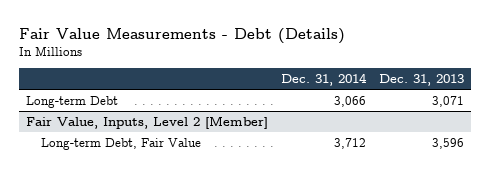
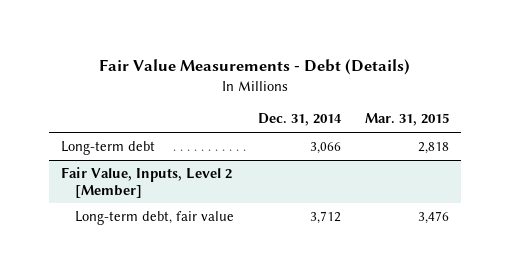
[379,74,465,87] Dec. 31, 2013 -> none
none -> [364,113,449,127] Mar. 31, 2015
[25,95,118,108] Long-term Debt -> [60,141,155,156] Long-term debt
[40,137,201,150] Long-term Debt, Fair Value -> [75,211,235,226] Long-term debt, fair value

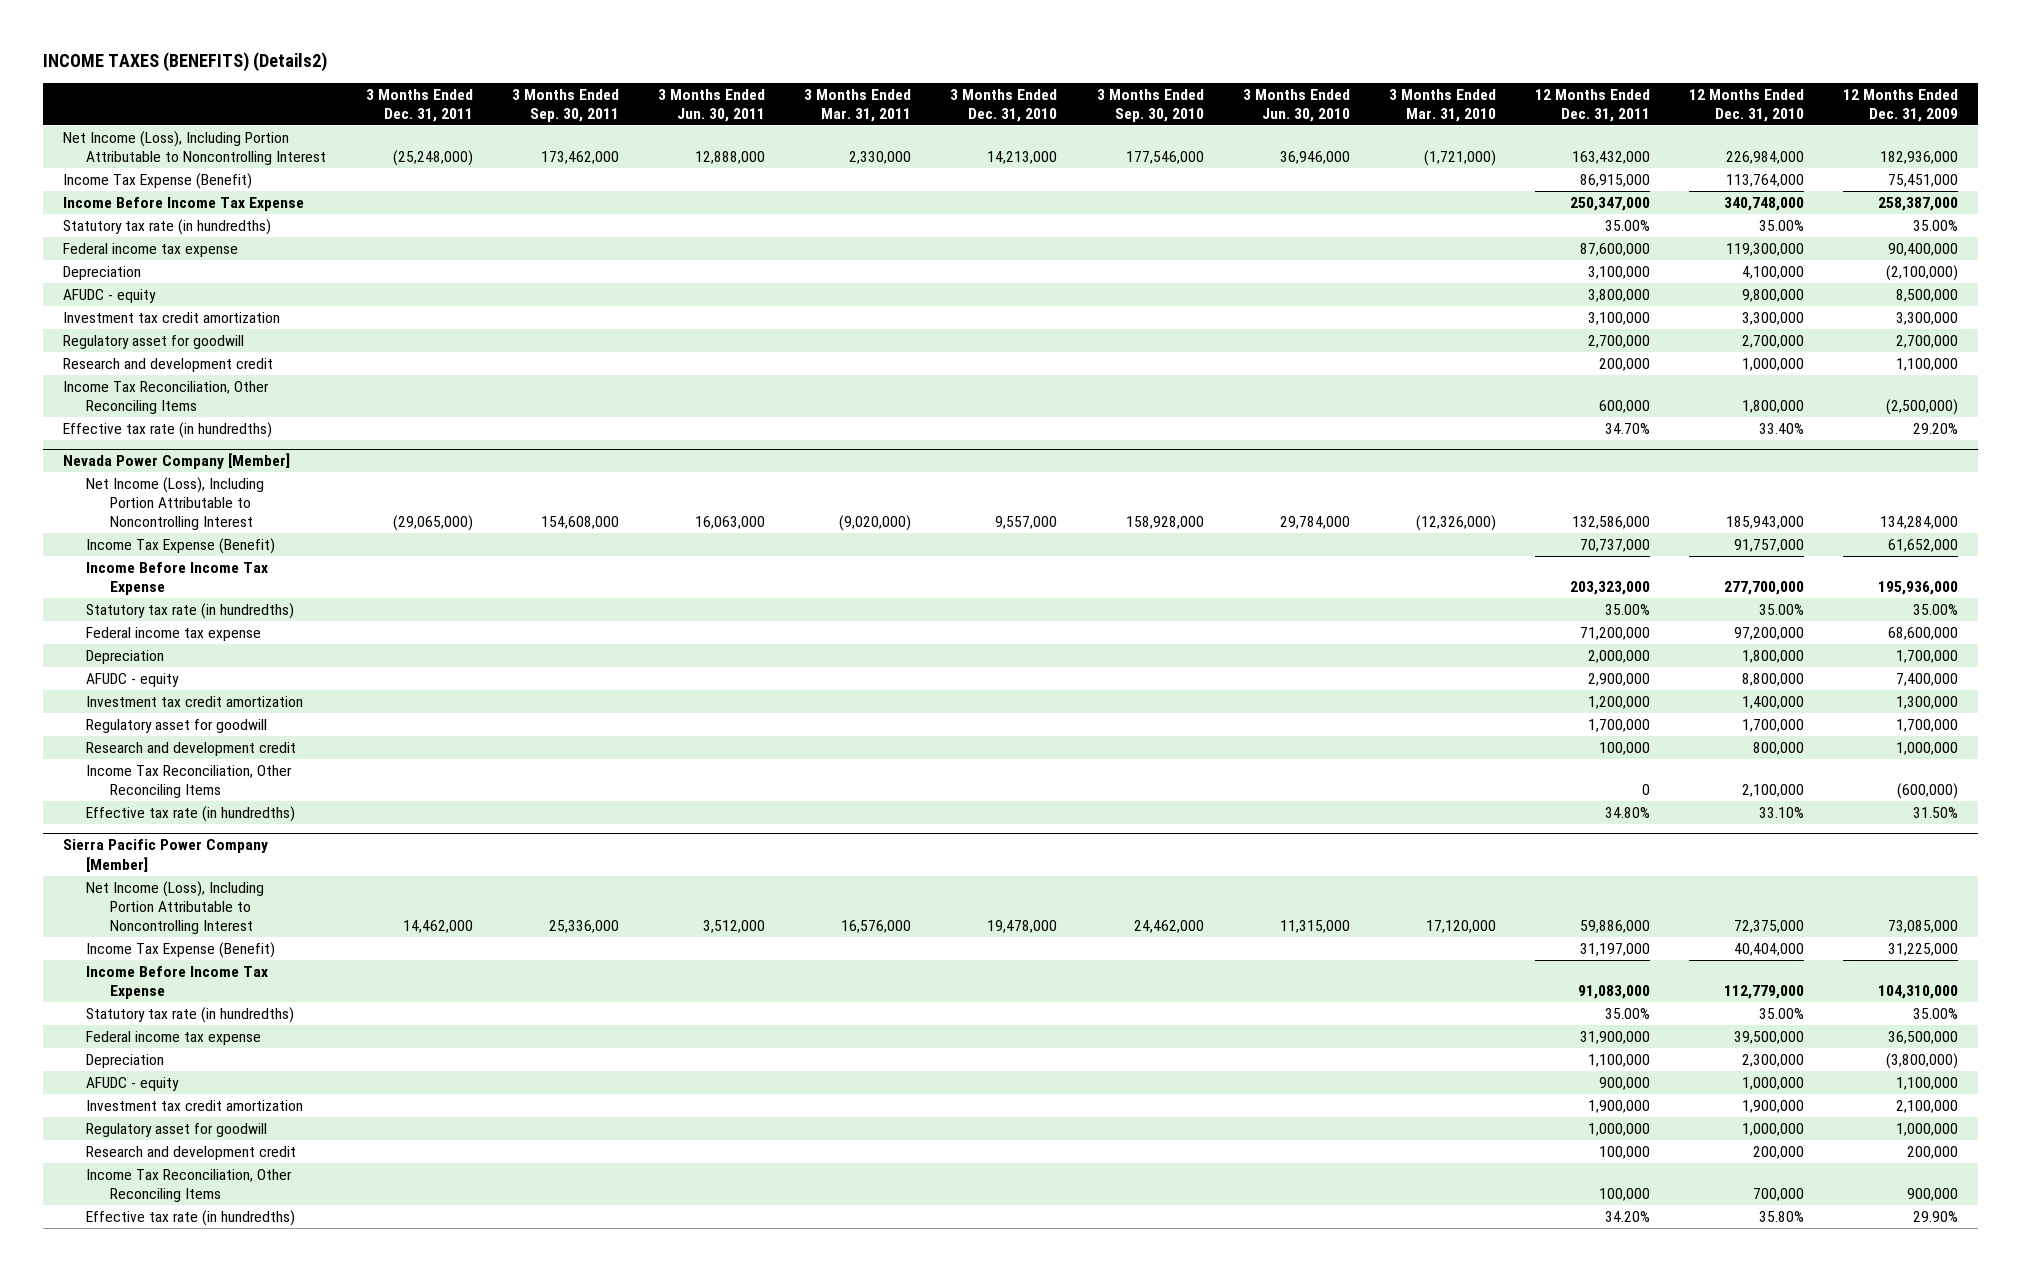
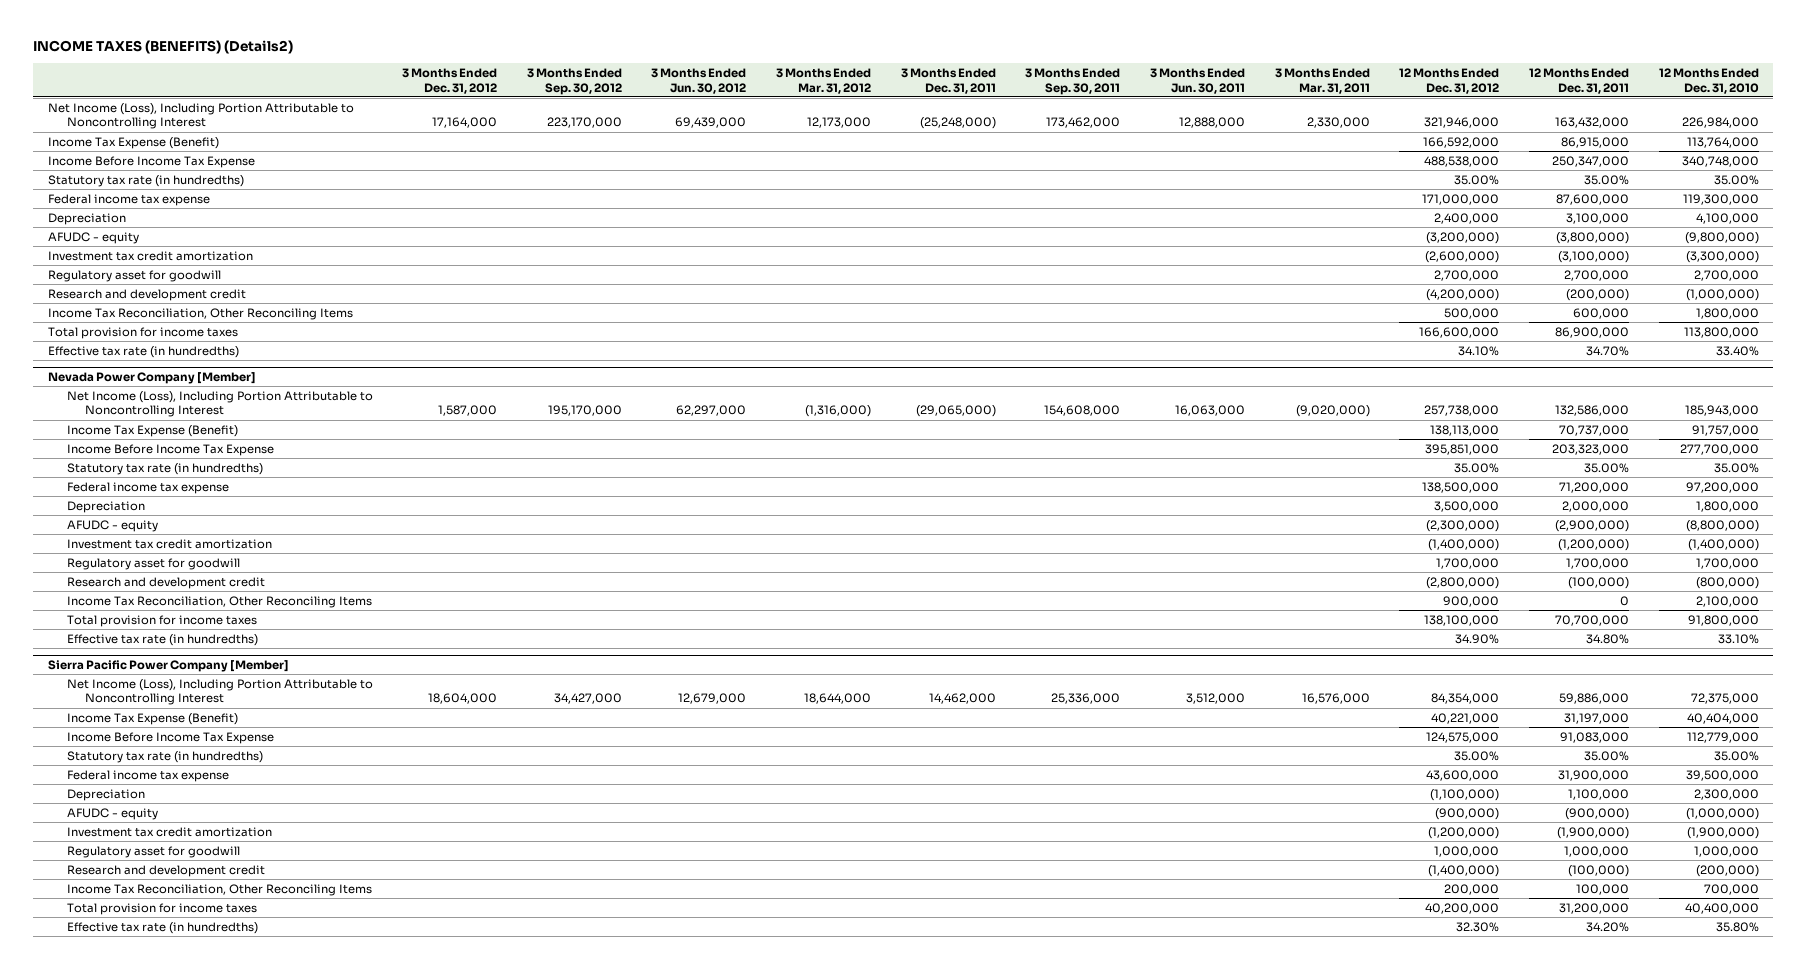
[950,88,1058,122] 3 Months Ended Dec. 31, 2010 -> none
[1096,88,1204,122] 3 Months Ended Sep. 30, 2010 -> none
[1242,88,1350,122] 3 Months Ended Jun. 30, 2010 -> none
[1388,88,1496,122] 3 Months Ended Mar. 31, 2010 -> none
[1843,88,1959,122] 12 Months Ended Dec. 31, 2009 -> none
none -> [402,67,498,94] 3 Months Ended Dec. 31, 2012
none -> [526,67,622,95] 3 Months Ended Sep. 30, 2012
none -> [651,67,747,94] 3 Months Ended Jun. 30, 2012
none -> [776,67,872,94] 3 Months Ended Mar. 31, 2012
none -> [1399,67,1500,94] 12 Months Ended Dec. 31, 2012
[1588,288,1651,302] 3,800,000 -> [1555,231,1629,244] (3,800,000)
[1742,288,1805,302] 9,800,000 -> [1684,231,1759,244] (9,800,000)
[1588,311,1651,325] 3,100,000 -> [1557,250,1629,263] (3,100,000)
[1742,311,1805,325] 3,300,000 -> [1685,250,1759,263] (3,300,000)
[1599,357,1651,371] 200,000 -> [1565,288,1629,301] (200,000)
[1742,357,1805,371] 1,000,000 -> [1685,288,1759,301] (1,000,000)
none -> [47,326,238,339] Total provision for income taxes
[1588,672,1651,686] 2,900,000 -> [1554,519,1629,532] (2,900,000)
[1742,672,1805,686] 8,800,000 -> [1685,519,1759,532] (8,800,000)
[1588,695,1651,709] 1,200,000 -> [1557,538,1629,551] (1,200,000)
[1742,695,1805,709] 1,400,000 -> [1687,538,1759,551] (1,400,000)
[1599,741,1651,755] 100,000 -> [1567,576,1629,589] (100,000)
[1753,741,1805,755] 800,000 -> [1695,576,1759,589] (800,000)
none -> [66,614,257,627] Total provision for income taxes
[1599,1076,1651,1090] 900,000 -> [1564,807,1629,820] (900,000)
[1742,1076,1805,1090] 1,000,000 -> [1685,807,1759,820] (1,000,000)
[1588,1099,1651,1113] 1,900,000 -> [1556,826,1629,839] (1,900,000)
[1742,1099,1805,1113] 1,900,000 -> [1686,826,1759,839] (1,900,000)
[1599,1145,1651,1159] 100,000 -> [1567,864,1629,877] (100,000)
[1753,1145,1805,1159] 200,000 -> [1695,864,1759,877] (200,000)
none -> [66,902,257,915] Total provision for income taxes

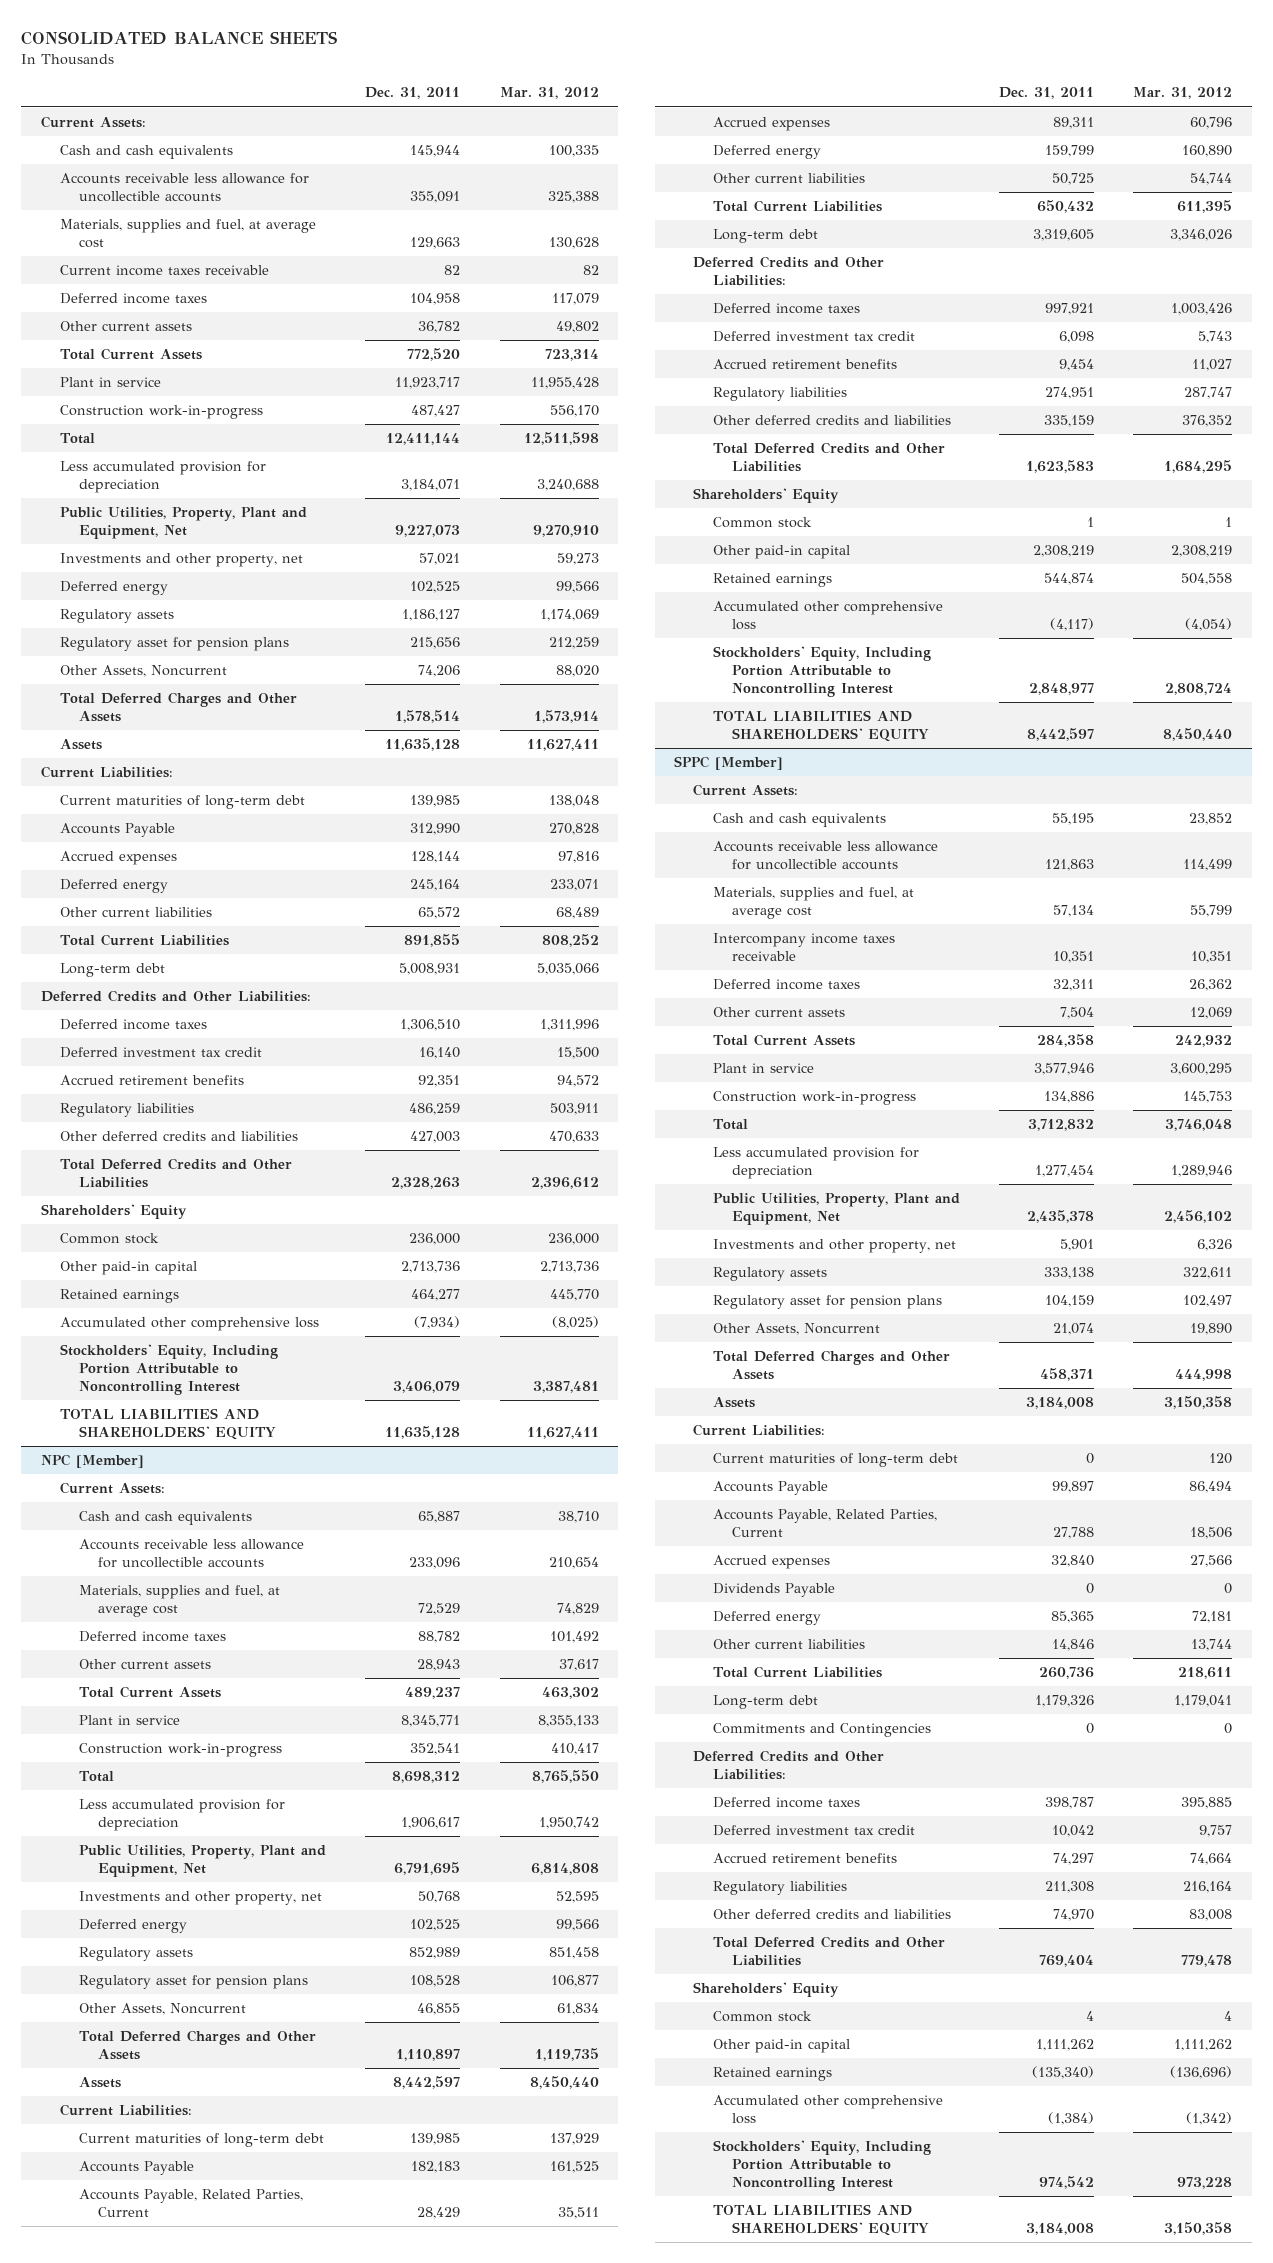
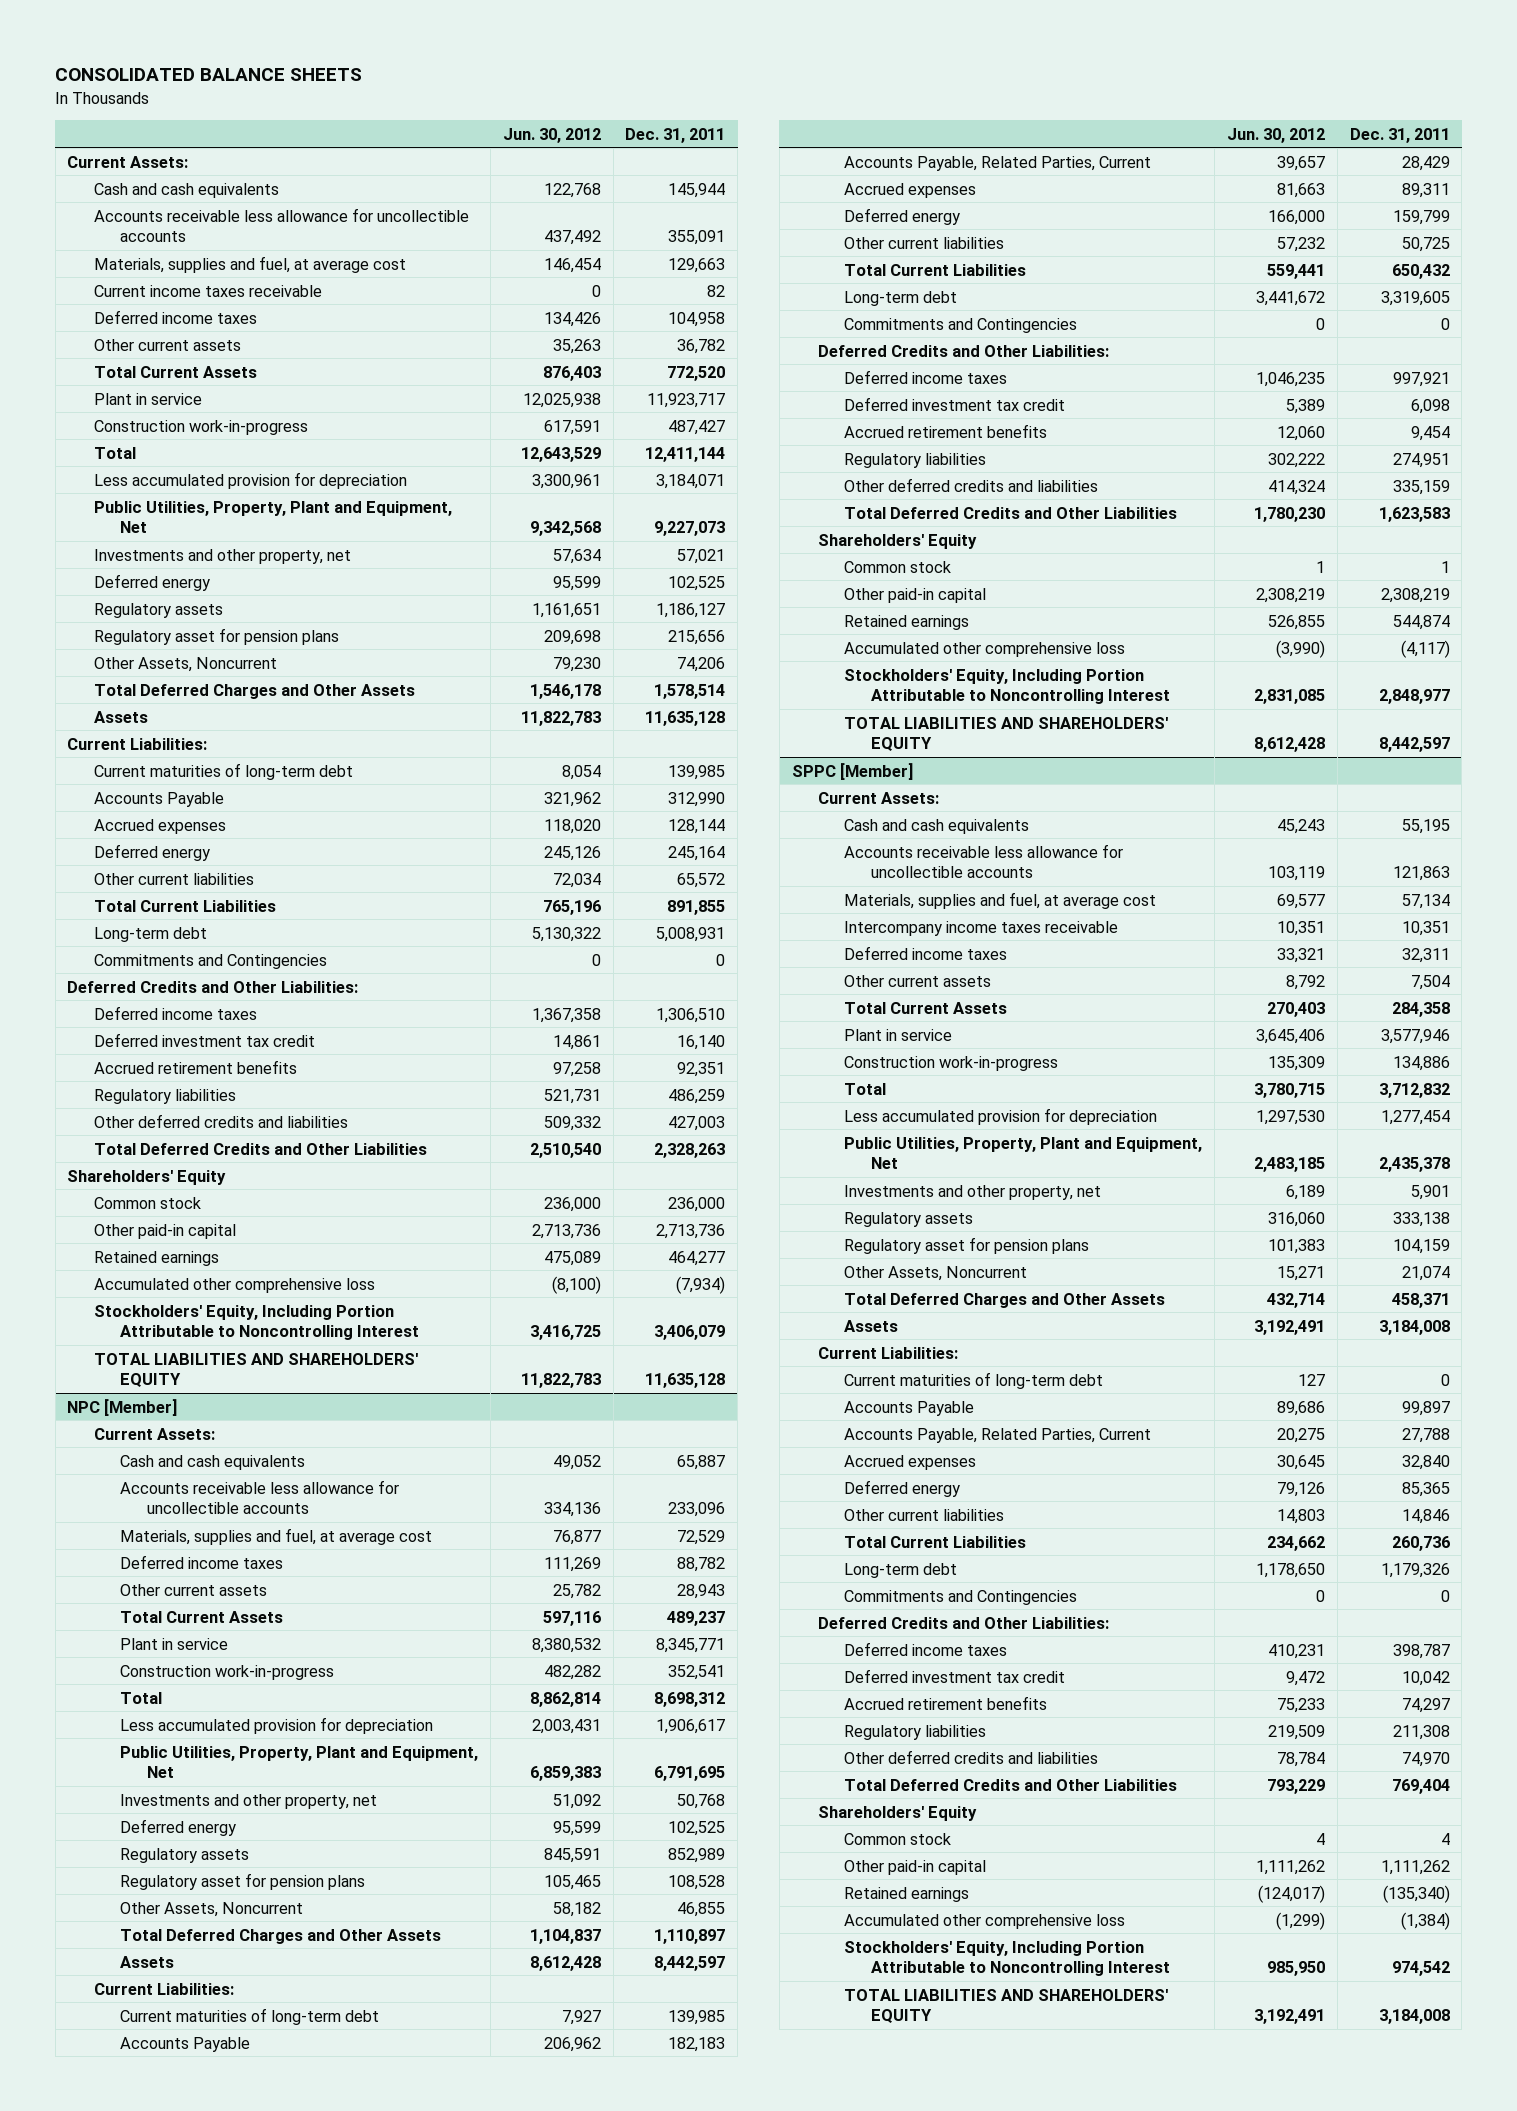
[499,87,599,100] Mar. 31, 2012 -> none
none -> [502,127,601,143] Jun. 30, 2012
none -> [93,953,327,969] Commitments and Contingencies
none -> [844,317,1078,333] Commitments and Contingencies
[712,1583,835,1598] Dividends Payable -> none

